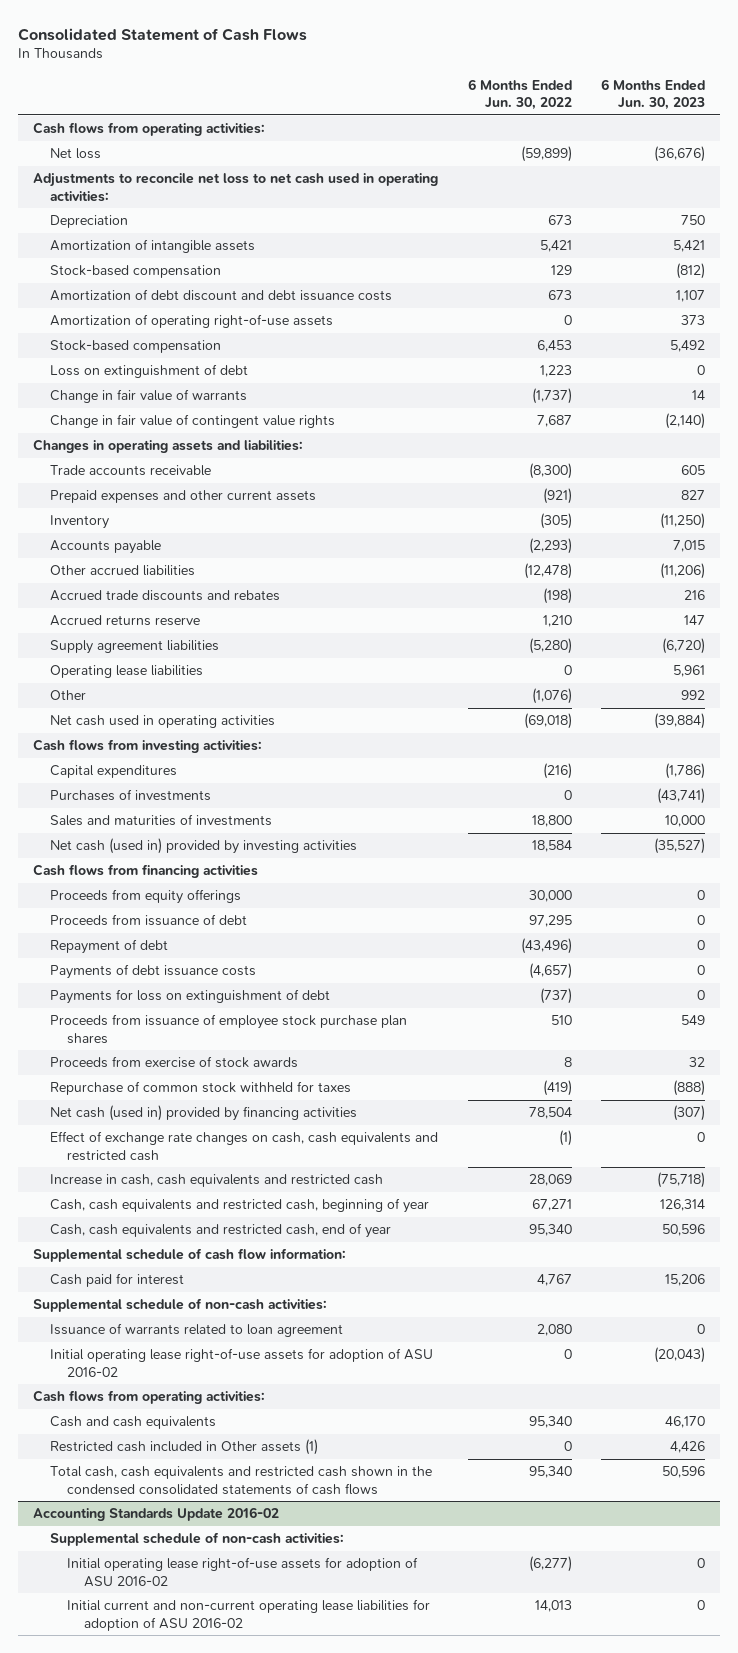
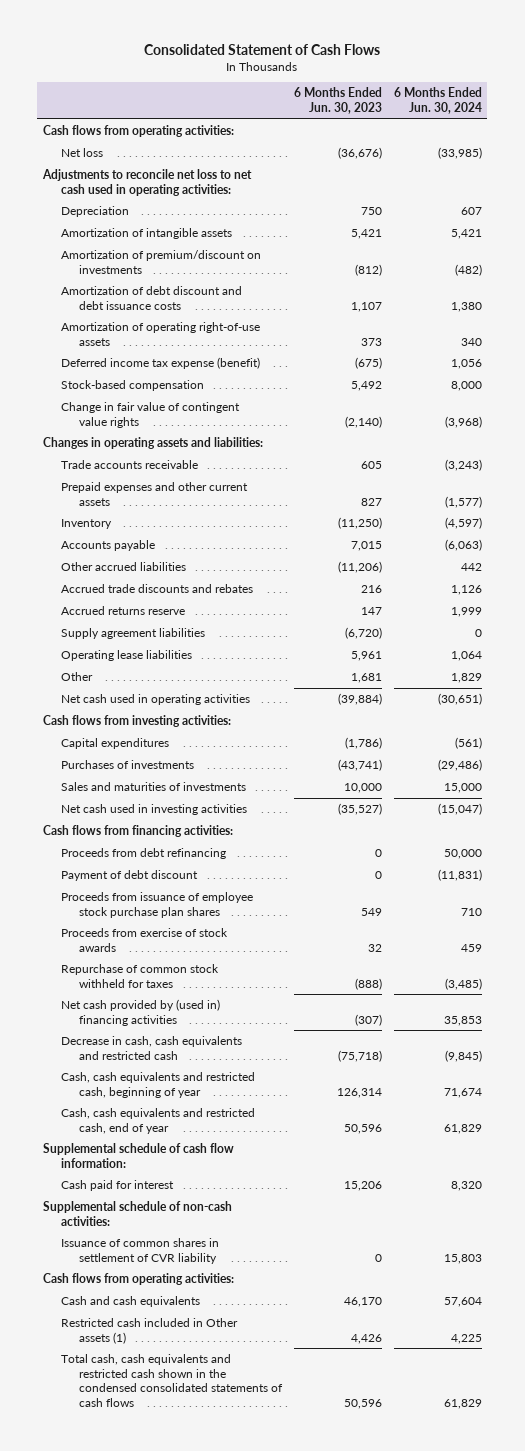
[467,78,572,111] 6 Months Ended Jun. 30, 2022 -> none
none -> [393,87,482,114] 6 Months Ended Jun. 30, 2024
[49,265,221,279] Stock-based compensation -> [61,250,262,274] Amortization of premium/discount on investments
none -> [61,357,261,370] Deferred income tax expense (benefit)
[49,364,248,379] Loss on extinguishment of debt -> none
[49,389,247,404] Change in fair value of warrants -> none
[681,690,706,701] 992 -> [350,673,382,684] 1,681
[49,889,241,905] Proceeds from equity offerings -> none
[49,939,168,955] Repayment of debt -> none
[49,989,330,1005] Payments for loss on extinguishment of debt -> none
[49,838,357,855] Net cash (used in) provided by investing activities -> [61,804,248,816] Net cash used in investing activities
[32,864,258,879] Cash flows from financing activities -> [43,825,234,838] Cash flows from financing activities:
[49,914,247,927] Proceeds from issuance of debt -> [61,848,227,860] Proceeds from debt refinancing
[49,964,256,980] Payments of debt issuance costs -> [61,870,199,882] Payment of debt discount
[49,1131,438,1161] Effect of exchange rate changes on cash, cash equivalents and restricted cash -> none
[49,1105,357,1122] Net cash (used in) provided by financing activities -> [61,999,221,1026] Net cash provided by (used in) financing activities
[49,1174,383,1188] Increase in cash, cash equivalents and restricted cash -> [61,1036,243,1060] Decrease in cash, cash equivalents and restricted cash
[49,1323,343,1338] Issuance of warrants related to loan agreement -> none
[49,1348,433,1377] Initial operating lease right-of-use assets for adoption of ASU 2016-02 -> none
none -> [61,1238,220,1264] Issuance of common shares in settlement of CVR liability
[32,1507,279,1522] Accounting Standards Update 2016-02 -> none
[49,1532,344,1547] Supplemental schedule of non-cash activities: -> none
[67,1557,419,1587] Initial operating lease right-of-use assets for adoption of ASU 2016-02 -> none
[67,1599,431,1631] Initial current and non-current operating lease liabilities for adoption of ASU 2016-02 -> none

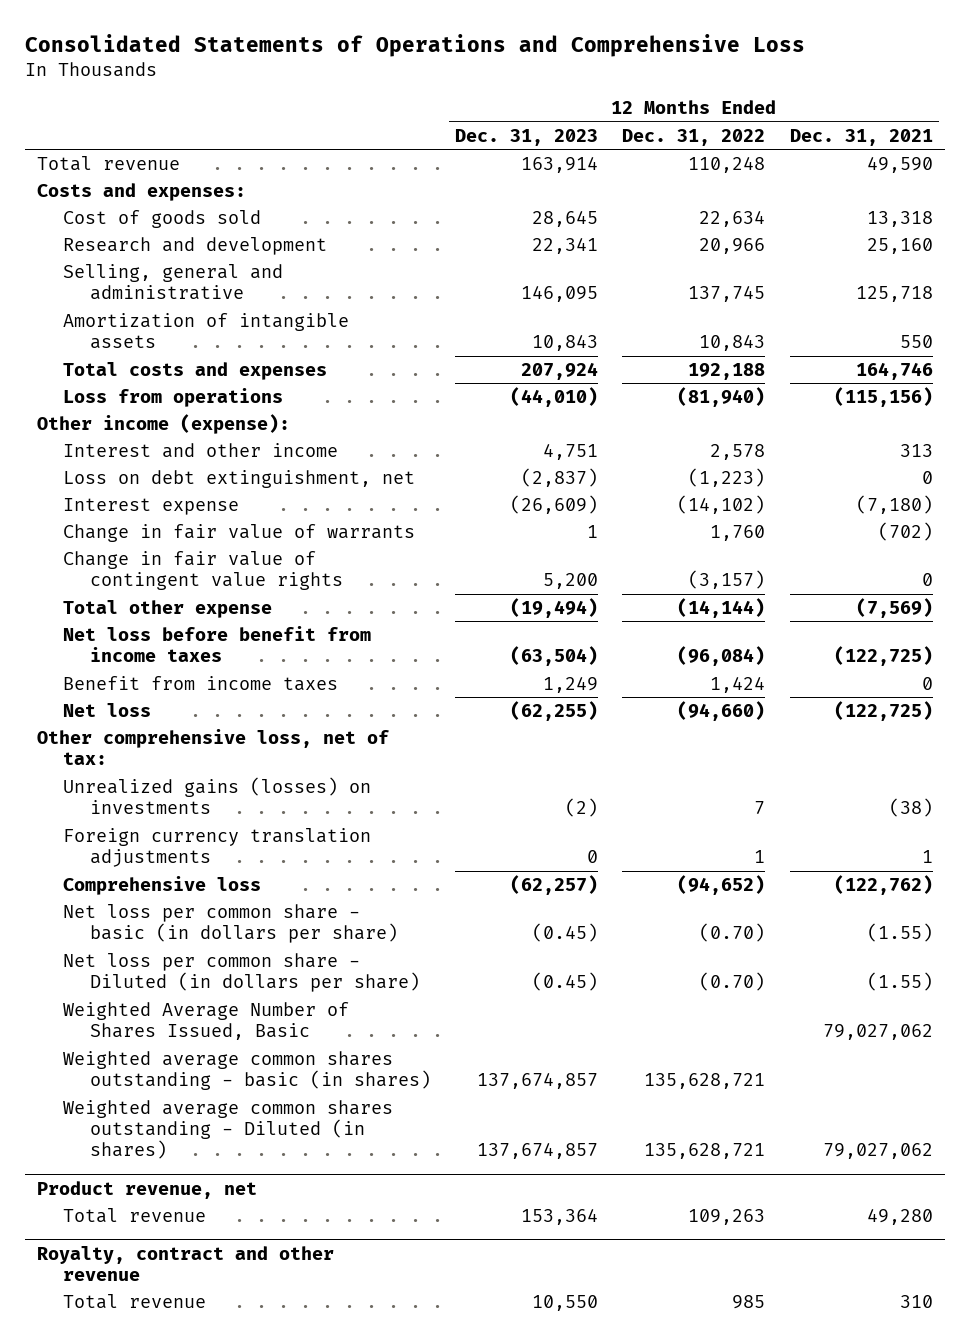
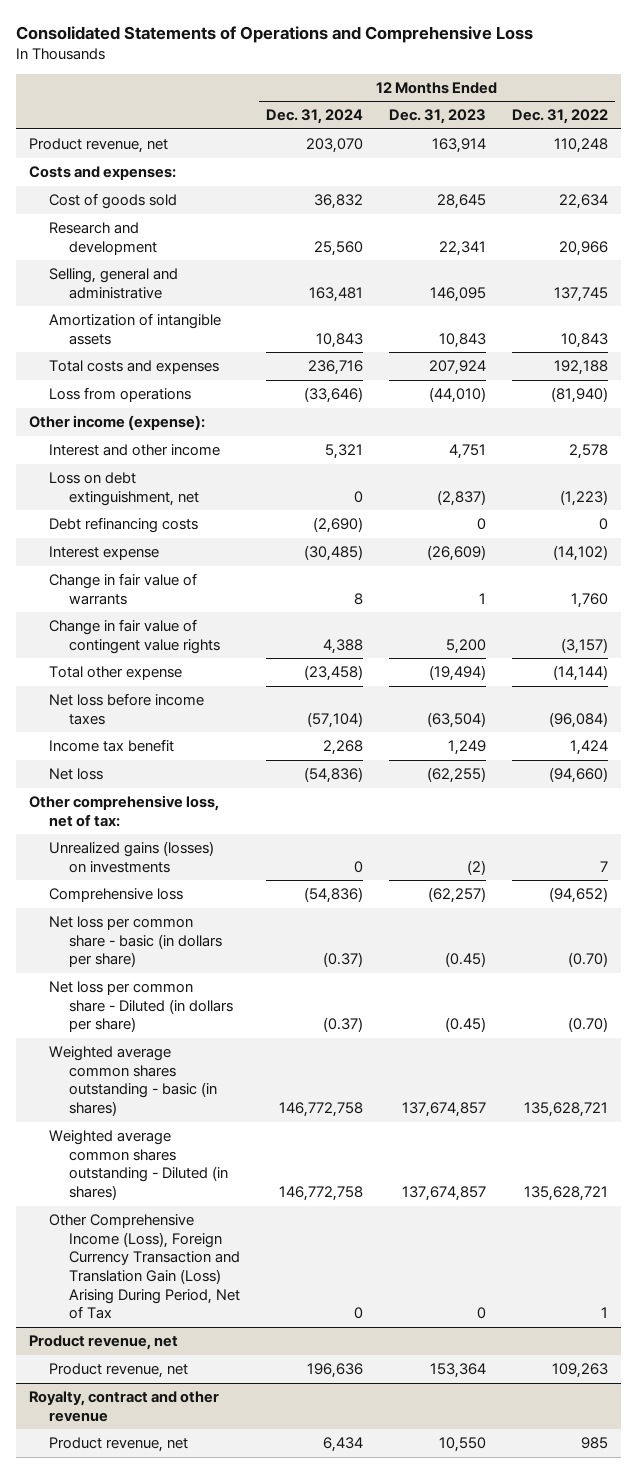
[789,128,933,146] Dec. 31, 2021 -> none
none -> [265,109,363,125] Dec. 31, 2024
[36,155,180,171] Total revenue -> [29,138,169,154] Product revenue, net
none -> [48,517,198,534] Debt refinancing costs
[63,625,372,663] Net loss before benefit from income taxes -> [48,693,204,725] Net loss before income taxes
[63,675,339,691] Benefit from income taxes -> [48,739,174,753] Income tax benefit
[63,827,372,868] Foreign currency translation adjustments -> none
[63,1001,350,1041] Weighted Average Number of Shares Issued, Basic -> none
none -> [48,1214,240,1320] Other Comprehensive Income (Loss), Foreign Currency Transaction and Translation Gain (Loss) Arising During Period, Net of Tax
[63,1207,207,1223] Total revenue -> [48,1363,188,1379] Product revenue, net
[63,1293,207,1309] Total revenue -> [48,1437,188,1453] Product revenue, net

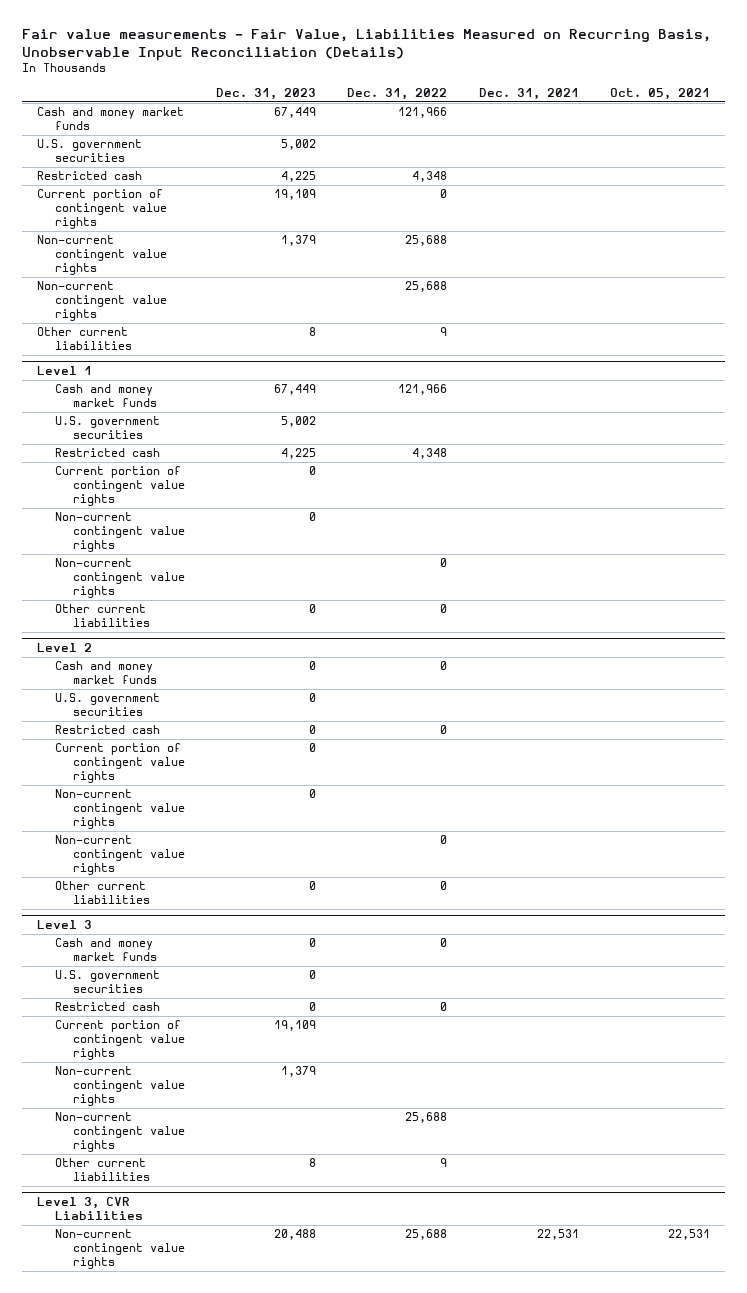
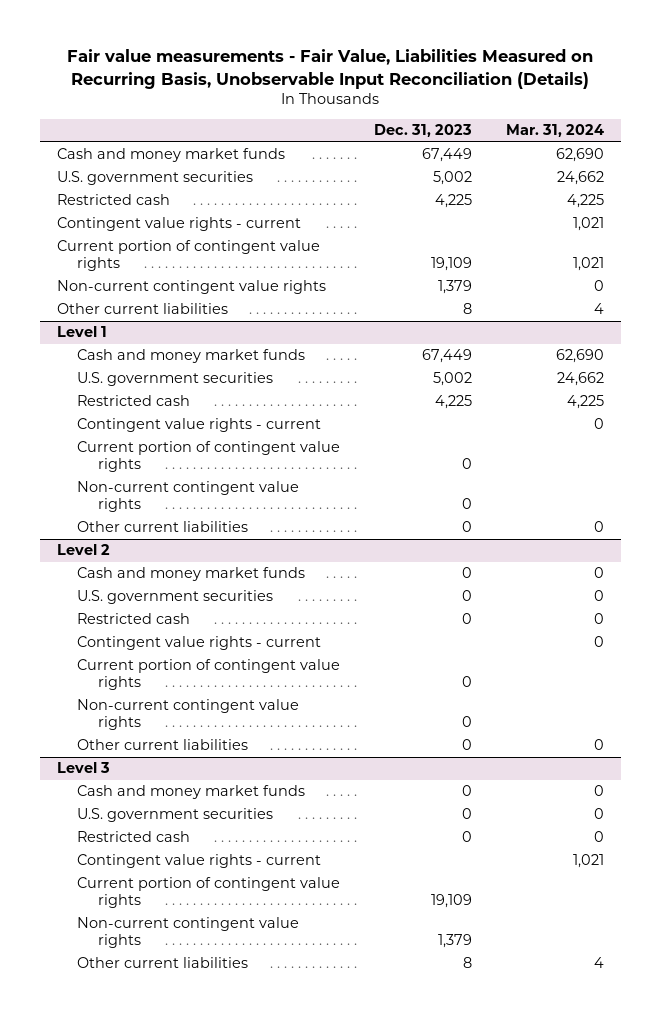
[347,87,448,100] Dec. 31, 2022 -> none
[478,87,579,100] Dec. 31, 2021 -> none
[609,87,710,100] Oct. 05, 2021 -> none
none -> [506,124,605,138] Mar. 31, 2024
none -> [56,217,301,232] Contingent value rights - current
[37,281,168,322] Non-current contingent value rights -> none
none -> [77,418,322,433] Contingent value rights - current
[55,558,185,599] Non-current contingent value rights -> none
none -> [77,636,322,651] Contingent value rights - current
[55,835,185,876] Non-current contingent value rights -> none
none -> [77,854,322,869] Contingent value rights - current
[55,1112,185,1153] Non-current contingent value rights -> none
[37,1197,144,1221] Level 3, CVR Liabilities -> none
[55,1229,185,1270] Non-current contingent value rights -> none

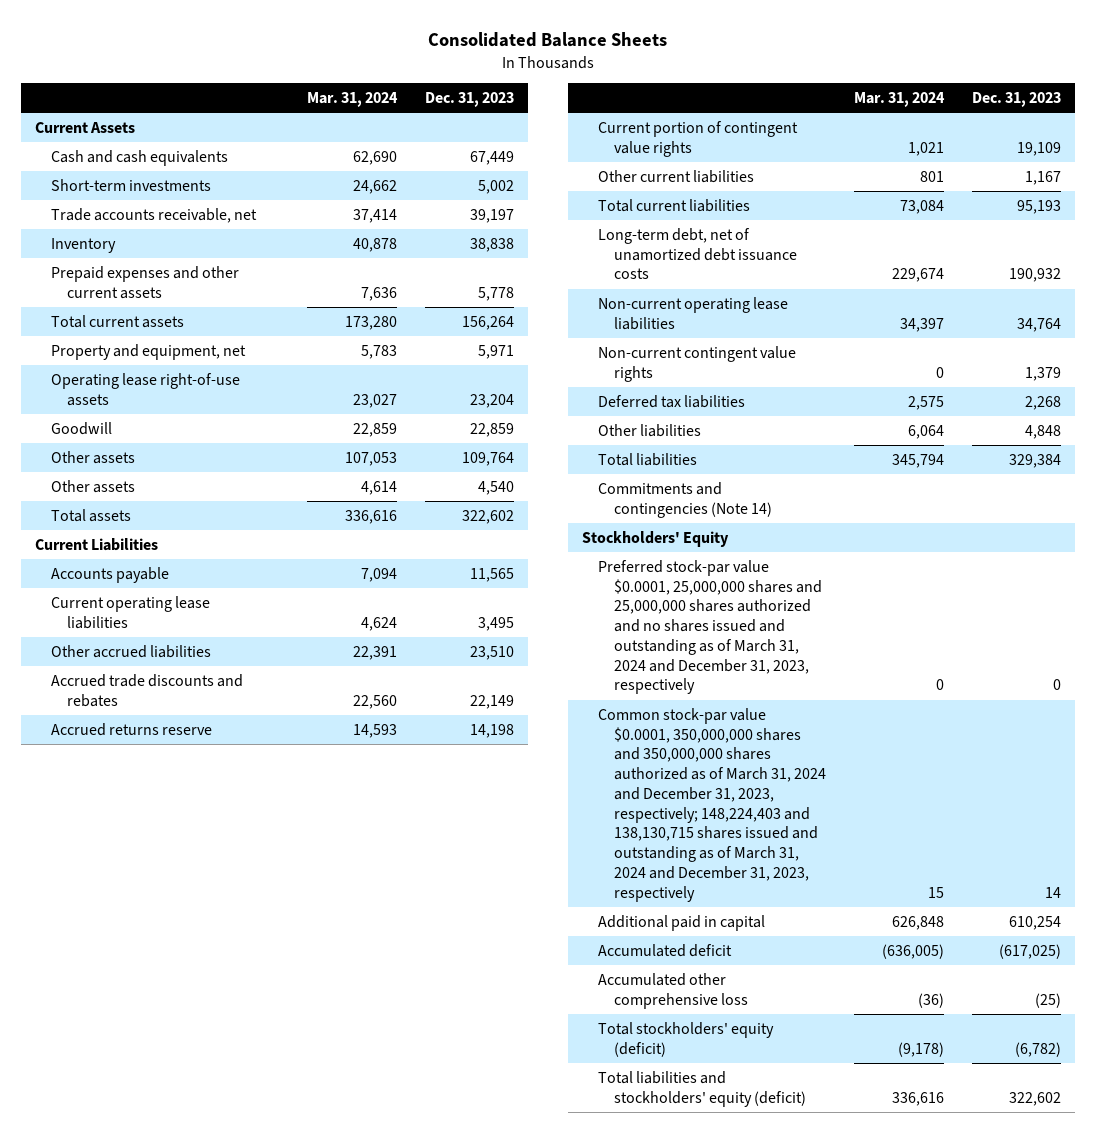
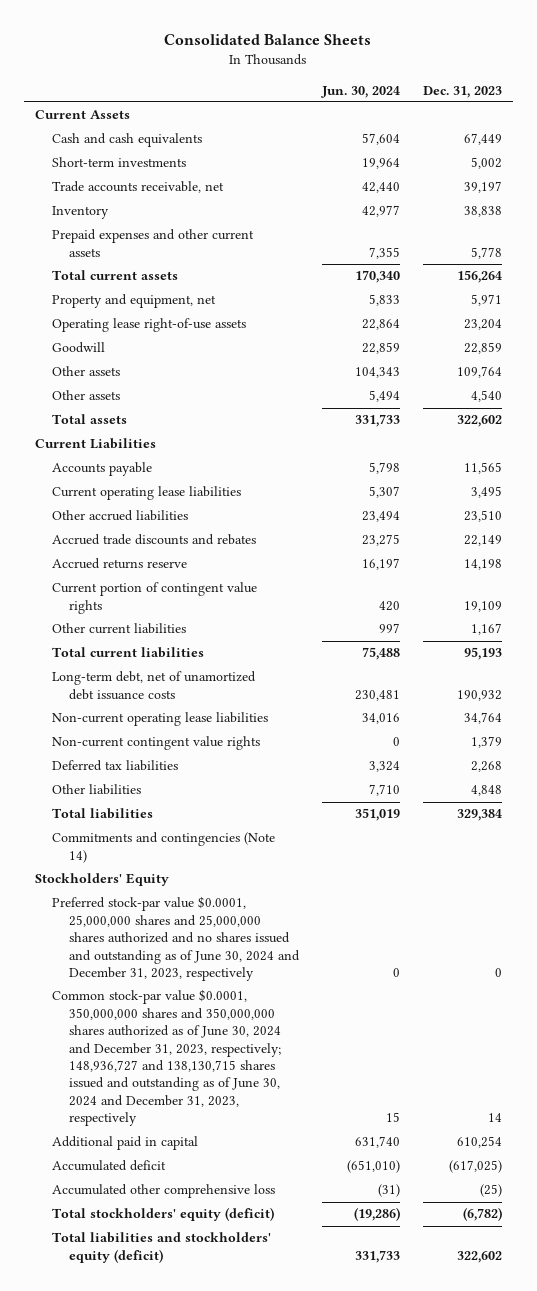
[307,92,399,108] Mar. 31, 2024 -> none
none -> [321,85,401,98] Jun. 30, 2024
[598,559,823,695] Preferred stock-par value $0.0001, 25,000,000 shares and 25,000,000 shares authorized and no shares issued and outstanding as of March 31, 2024 and December 31, 2023, respectively -> [52,896,301,982] Preferred stock-par value $0.0001, 25,000,000 shares and 25,000,000 shares authorized and no shares issued and outstanding as of June 30, 2024 and December 31, 2023, respectively
[598,707,827,902] Common stock-par value $0.0001, 350,000,000 shares and 350,000,000 shares authorized as of March 31, 2024 and December 31, 2023, respectively; 148,224,403 and 138,130,715 shares issued and outstanding as of March 31, 2024 and December 31, 2023, respectively -> [52,989,282,1127] Common stock-par value $0.0001, 350,000,000 shares and 350,000,000 shares authorized as of June 30, 2024 and December 31, 2023, respectively; 148,936,727 and 138,130,715 shares issued and outstanding as of June 30, 2024 and December 31, 2023, respectively

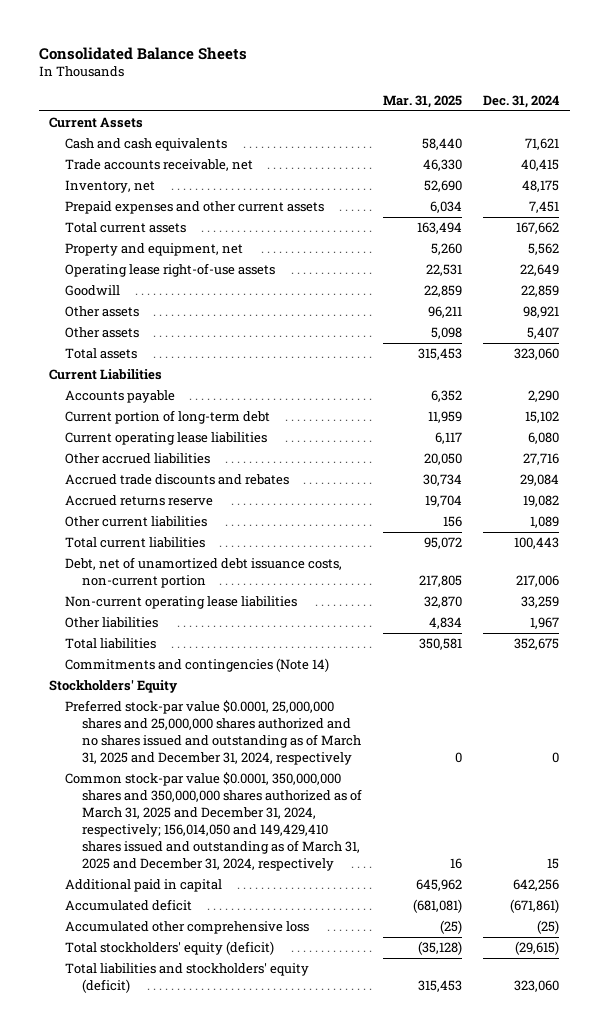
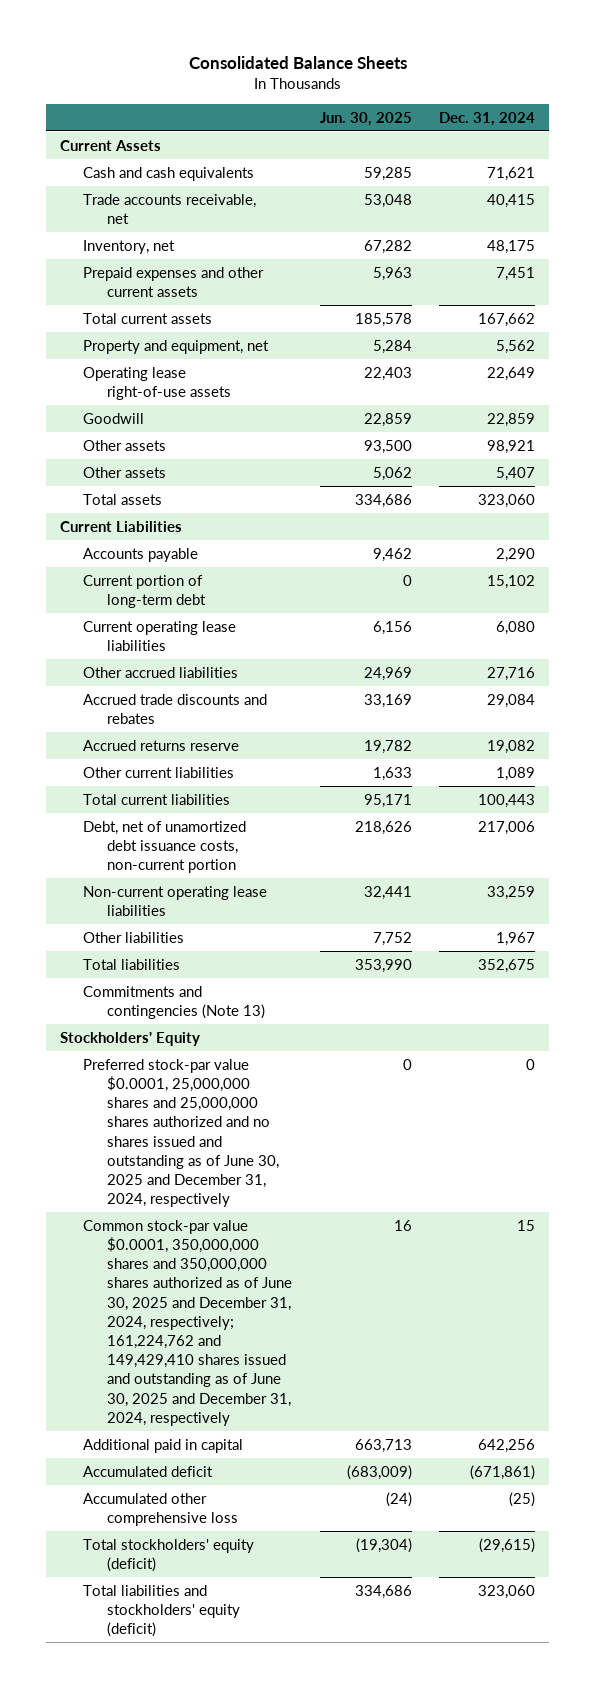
[382,94,462,108] Mar. 31, 2025 -> none
none -> [319,111,412,126] Jun. 30, 2025
[65,658,330,673] Commitments and contingencies (Note 14) -> [83,985,266,1019] Commitments and contingencies (Note 13)
[65,700,361,766] Preferred stock-par value $0.0001, 25,000,000 shares and 25,000,000 shares authorized and no shares issued and outstanding as of March 31, 2025 and December 31, 2024, respectively -> [83,1058,280,1208] Preferred stock-par value $0.0001, 25,000,000 shares and 25,000,000 shares authorized and no shares issued and outstanding as of June 30, 2025 and December 31, 2024, respectively
[65,772,362,871] Common stock-par value $0.0001, 350,000,000 shares and 350,000,000 shares authorized as of March 31, 2025 and December 31, 2024, respectively; 156,014,050 and 149,429,410 shares issued and outstanding as of March 31, 2025 and December 31, 2024, respectively -> [83,1219,293,1426] Common stock-par value $0.0001, 350,000,000 shares and 350,000,000 shares authorized as of June 30, 2025 and December 31, 2024, respectively; 161,224,762 and 149,429,410 shares issued and outstanding as of June 30, 2025 and December 31, 2024, respectively

